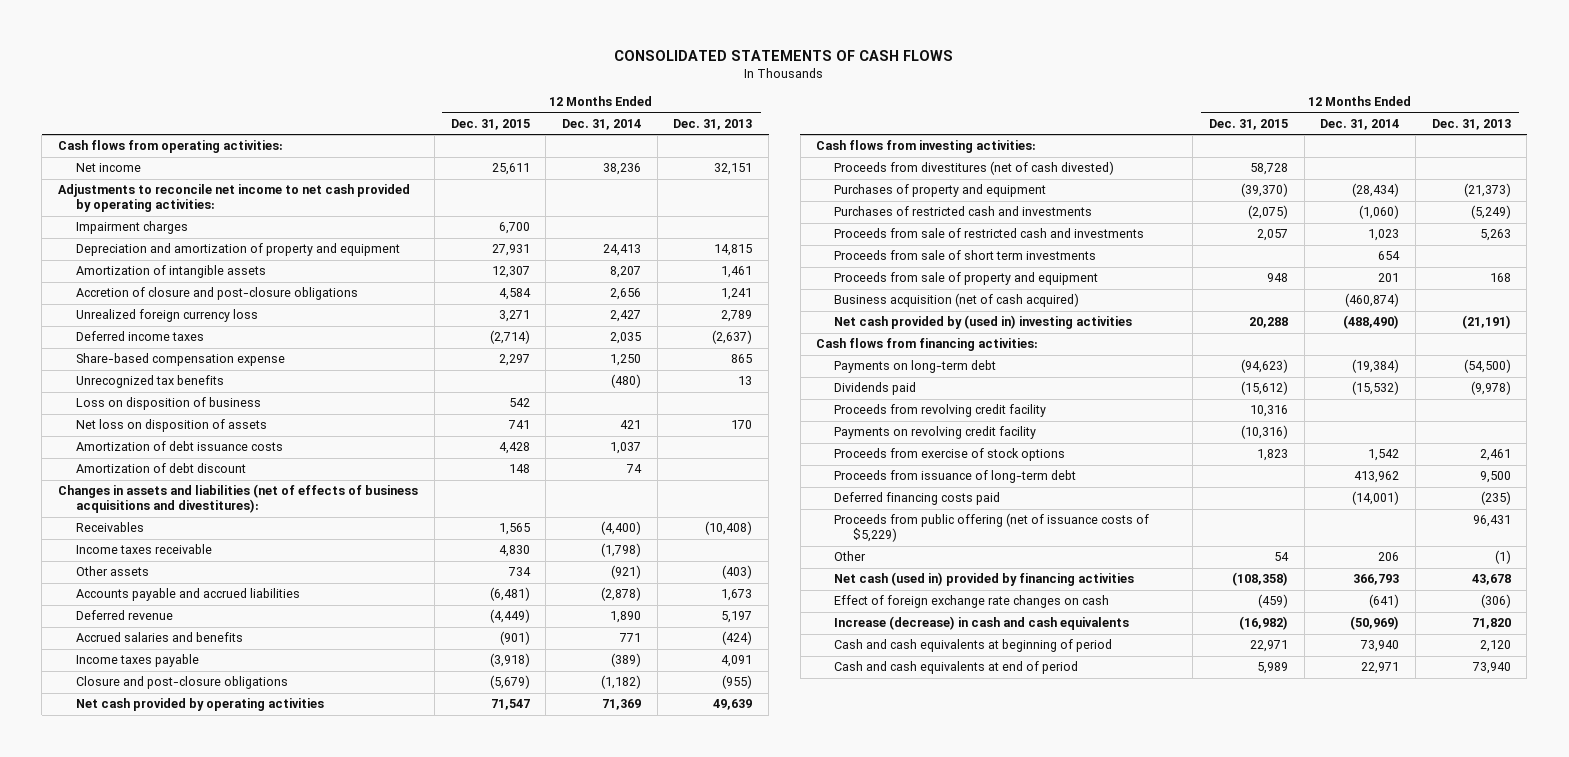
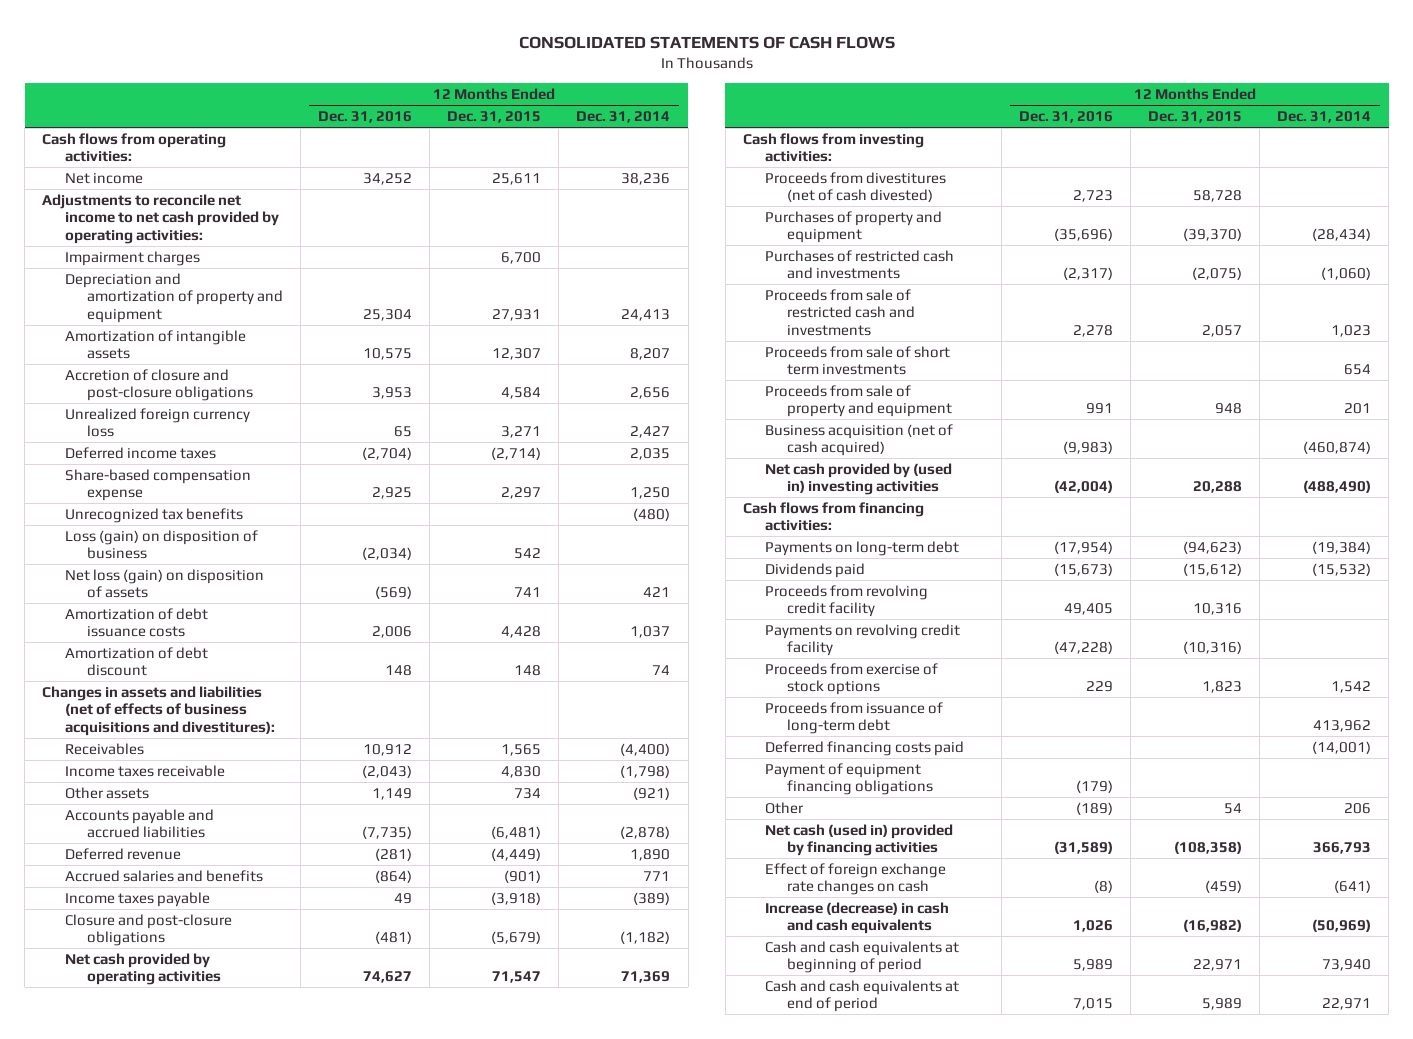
[673,118,753,130] Dec. 31, 2013 -> none
none -> [317,110,412,123] Dec. 31, 2016
[76,397,262,411] Loss on disposition of business -> [64,529,258,560] Loss (gain) on disposition of business
[76,419,268,433] Net loss on disposition of assets -> [64,568,264,599] Net loss (gain) on disposition of assets
[834,513,1150,543] Proceeds from public offering (net of issuance costs of $5,229) -> none
none -> [765,762,934,796] Payment of equipment financing obligations

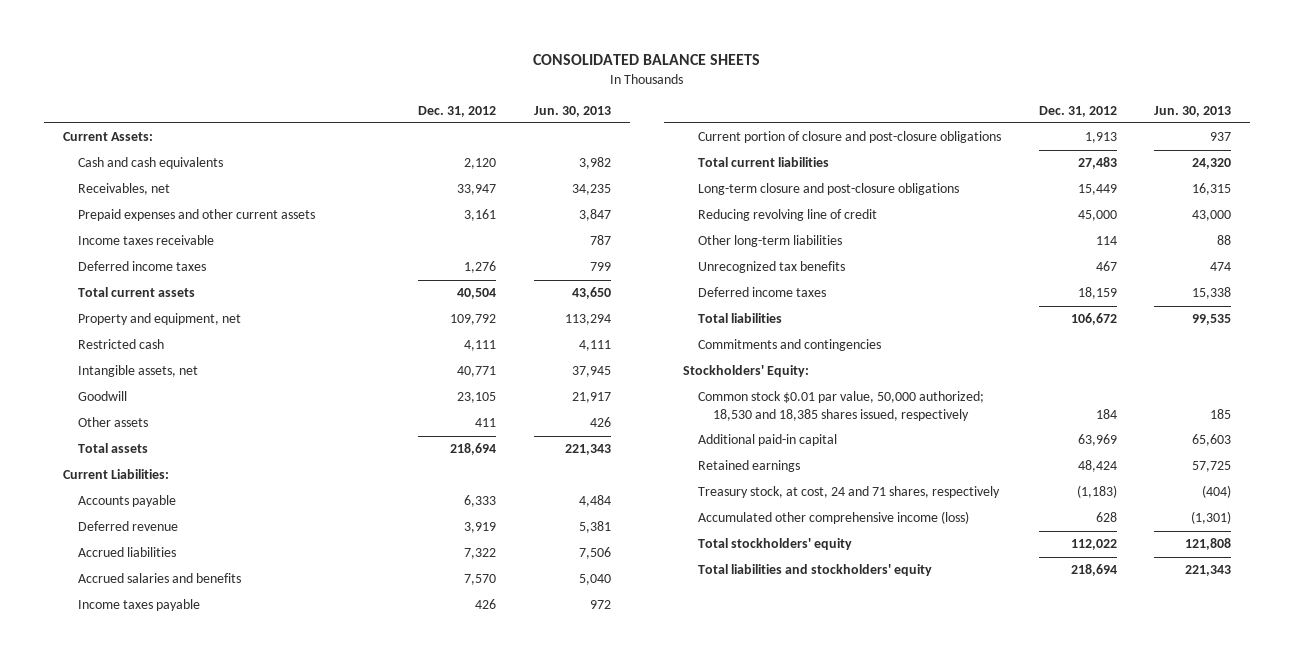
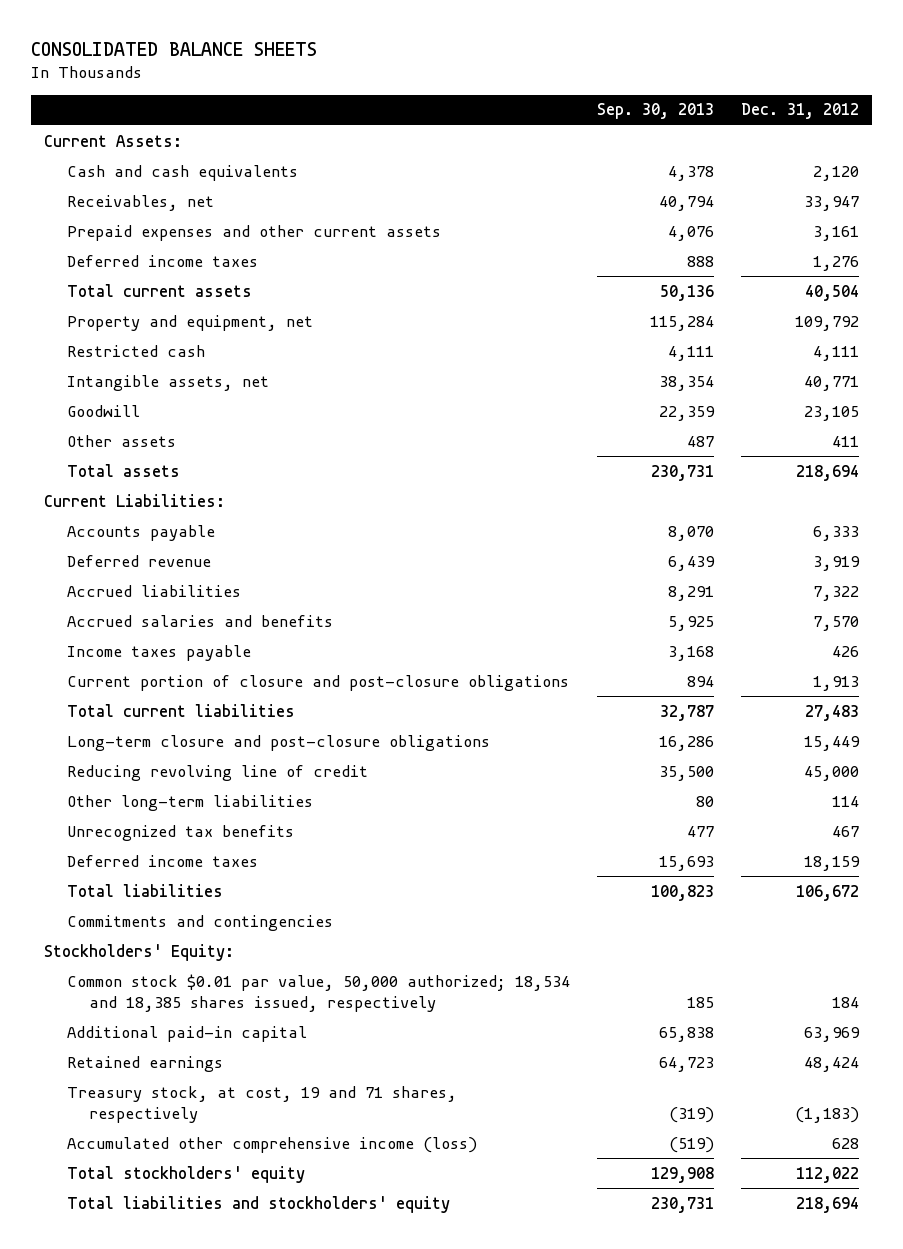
[534,105,612,117] Jun. 30, 2013 -> none
none -> [596,103,714,120] Sep. 30, 2013
[77,235,214,246] Income taxes receivable -> none
[697,391,984,421] Common stock $0.01 par value, 50,000 authorized; 18,530 and 18,385 shares issued, respectively -> [66,973,570,1012] Common stock $0.01 par value, 50,000 authorized; 18,534 and 18,385 shares issued, respectively
[697,486,1000,499] Treasury stock, at cost, 24 and 71 shares, respectively -> [66,1085,457,1123] Treasury stock, at cost, 19 and 71 shares, respectively

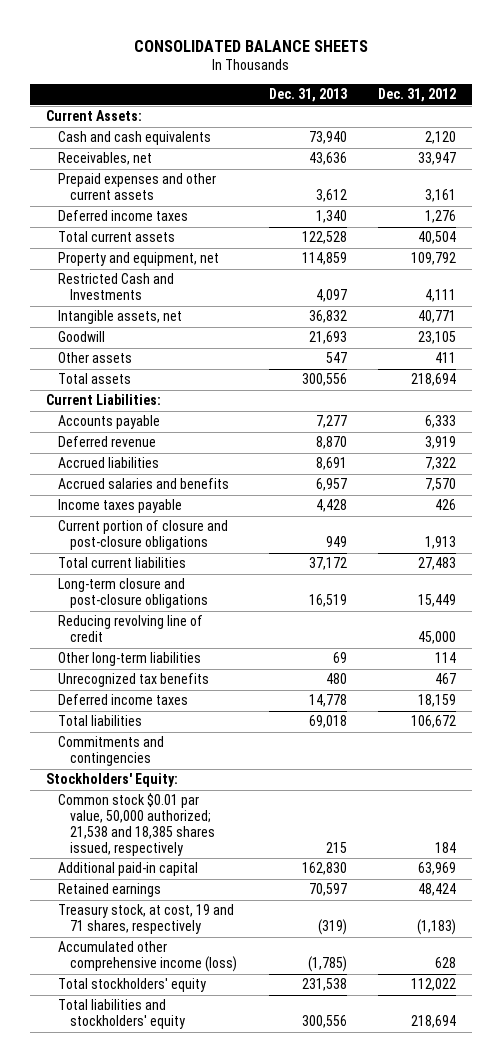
[596,103,714,120] Sep. 30, 2013 -> none
none -> [268,88,347,103] Dec. 31, 2013
[66,344,205,357] Restricted cash -> [58,273,175,301] Restricted Cash and Investments
[66,973,570,1012] Common stock $0.01 par value, 50,000 authorized; 18,534 and 18,385 shares issued, respectively -> [58,793,215,856] Common stock $0.01 par value, 50,000 authorized; 21,538 and 18,385 shares issued, respectively

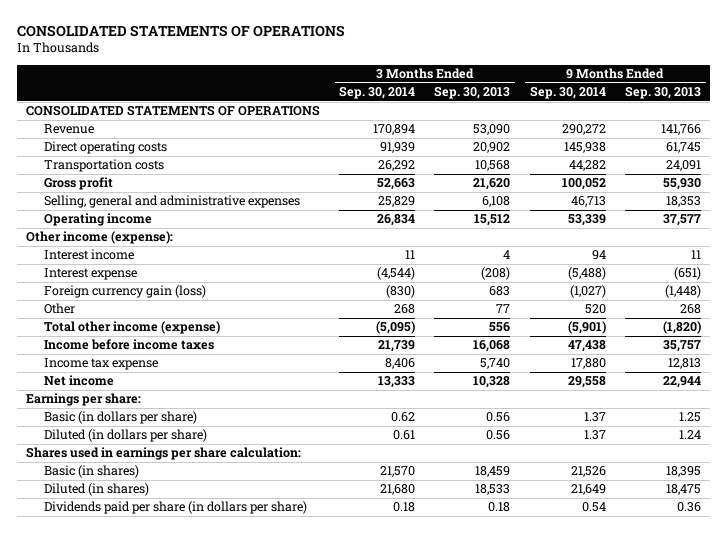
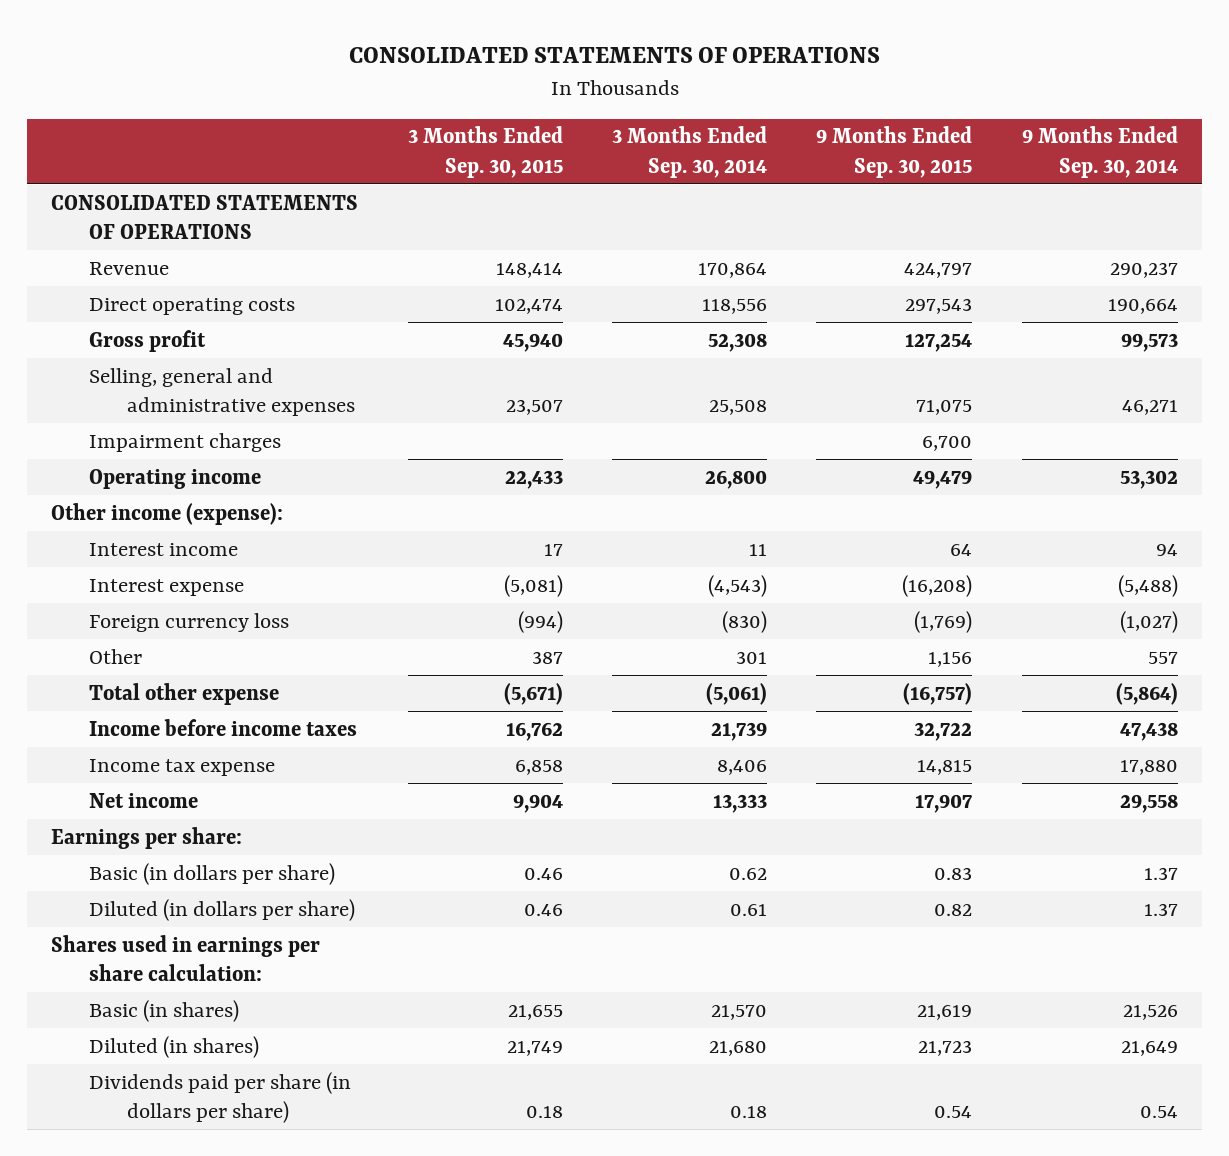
[434,85,511,99] Sep. 30, 2013 -> none
[624,85,701,99] Sep. 30, 2013 -> none
none -> [407,126,563,178] 3 Months Ended Sep. 30, 2015
none -> [816,126,973,178] 9 Months Ended Sep. 30, 2015
[44,159,165,173] Transportation costs -> none
[373,124,416,136] 170,894 -> [698,262,768,278] 170,864
[561,124,606,136] 290,272 -> [1109,261,1178,278] 290,237
[380,142,416,154] 91,939 -> [702,298,768,314] 118,556
[563,142,606,154] 145,938 -> [1107,298,1178,314] 190,664
[377,178,416,191] 52,663 -> [708,332,768,352] 52,308
[561,178,606,191] 100,052 -> [1120,332,1178,352] 99,573
[378,196,416,208] 25,829 -> [709,399,768,415] 25,508
[570,196,606,208] 46,713 -> [1121,399,1178,415] 46,271
none -> [89,432,282,452] Impairment charges
[377,214,416,227] 26,834 -> [705,469,768,489] 26,800
[567,214,606,227] 53,339 -> [1119,469,1178,489] 53,302
[377,267,416,281] (4,544) -> [708,574,768,597] (4,543)
[44,285,207,299] Foreign currency gain (loss) -> [89,612,290,632] Foreign currency loss
[394,304,416,315] 268 -> [736,650,768,664] 301
[584,304,606,315] 520 -> [1147,651,1178,664] 557
[44,321,221,335] Total other income (expense) -> [89,682,280,705] Total other expense
[376,321,416,335] (5,095) -> [706,682,768,705] (5,061)
[567,321,606,335] (5,901) -> [1115,682,1178,705] (5,864)

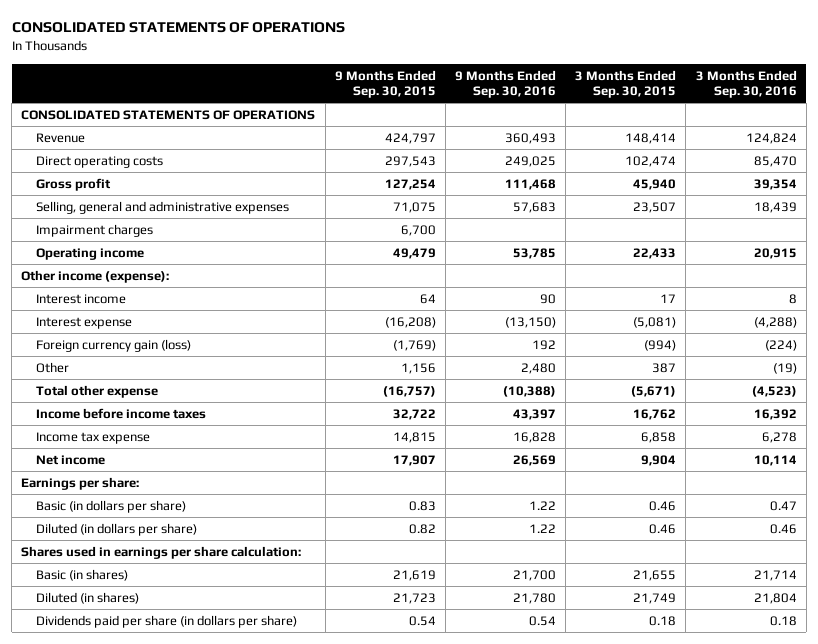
[612,126,768,178] 3 Months Ended Sep. 30, 2014 -> none
[1021,126,1178,178] 9 Months Ended Sep. 30, 2014 -> none
none -> [455,69,557,98] 9 Months Ended Sep. 30, 2016
none -> [695,69,797,98] 3 Months Ended Sep. 30, 2016
[89,612,290,632] Foreign currency loss -> [36,338,192,352] Foreign currency gain (loss)

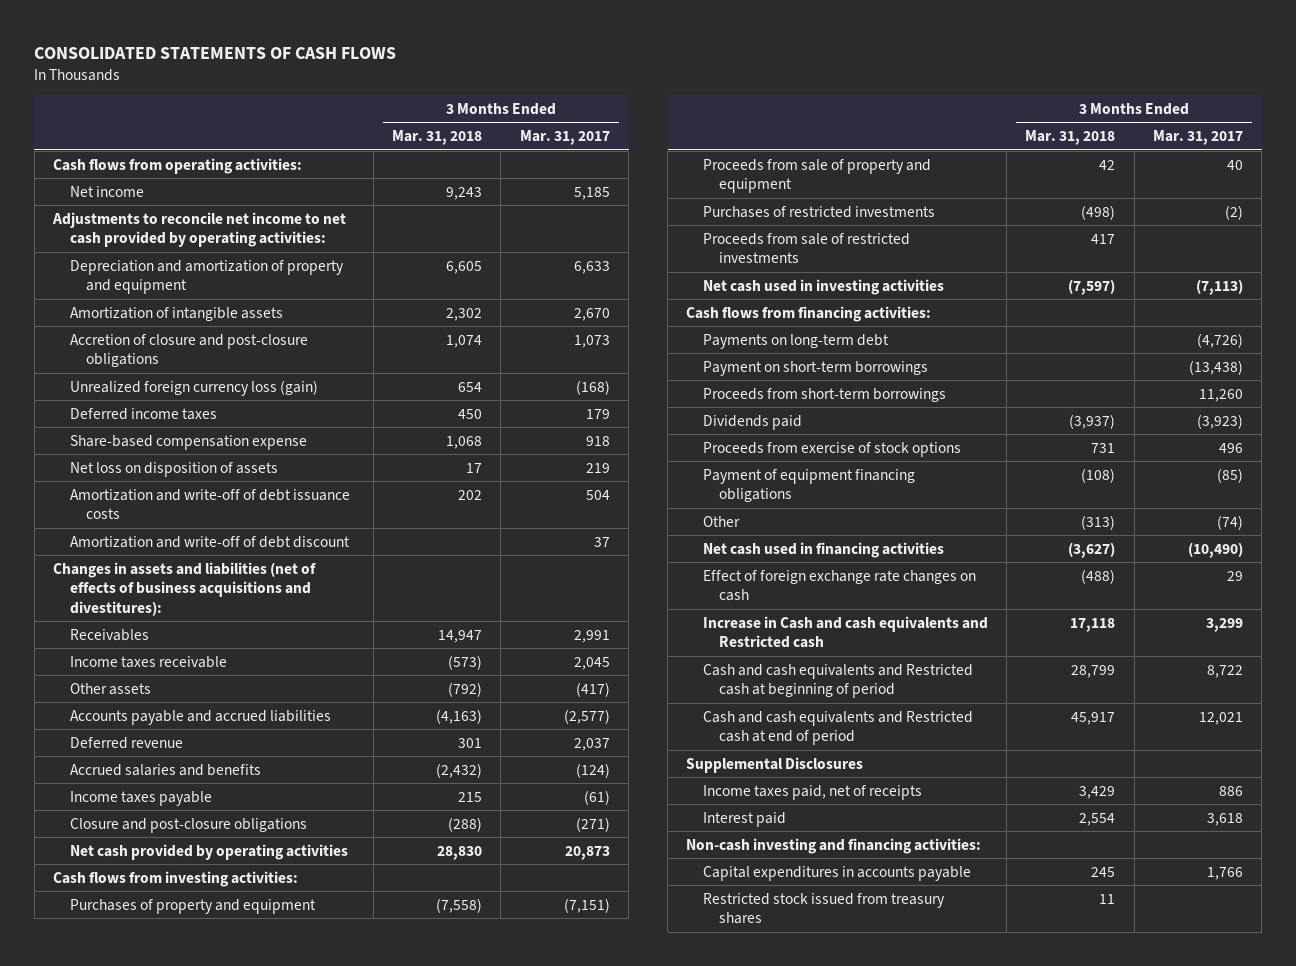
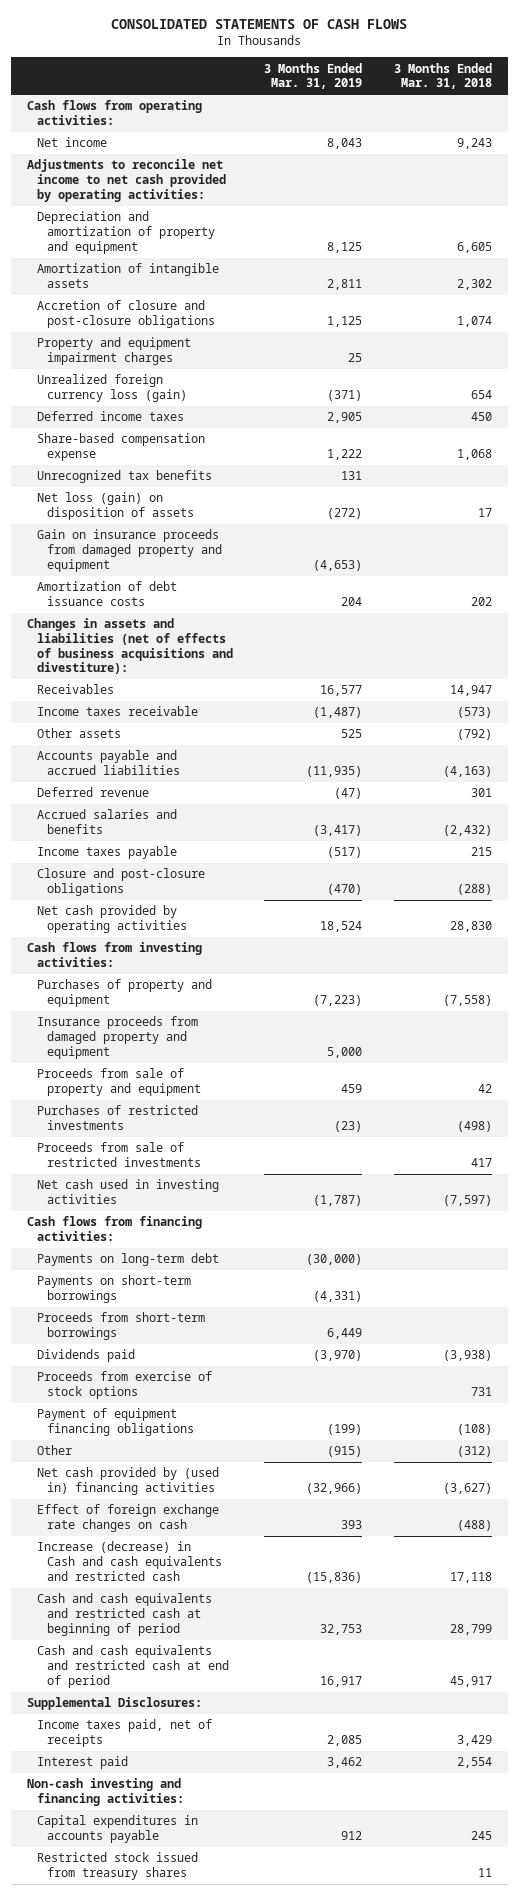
[519,130,610,146] Mar. 31, 2017 -> none
none -> [264,62,363,90] 3 Months Ended Mar. 31, 2019
none -> [36,337,191,366] Property and equipment impairment charges
[69,535,350,548] Amortization and write-off of debt discount -> none
none -> [36,470,212,484] Unrecognized tax benefits
[69,461,278,477] Net loss on disposition of assets -> [36,492,194,521] Net loss (gain) on disposition of assets
none -> [36,529,222,572] Gain on insurance proceeds from damaged property and equipment
[69,488,350,520] Amortization and write-off of debt issuance costs -> [36,581,177,607] Amortization of debt issuance costs
[53,561,317,616] Changes in assets and liabilities (net of effects of business acquisitions and divestitures): -> [26,618,233,675] Changes in assets and liabilities (net of effects of business acquisitions and divestiture):
none -> [36,1016,198,1059] Insurance proceeds from damaged property and equipment
[702,360,928,376] Payment on short-term borrowings -> [36,1275,191,1304] Payments on short-term borrowings
[1069,413,1116,429] (3,937) -> [443,1350,493,1362] (3,938)
[1081,514,1116,530] (313) -> [457,1446,493,1458] (312)
[702,541,944,558] Net cash used in financing activities -> [36,1467,219,1496] Net cash provided by (used in) financing activities
[702,615,988,649] Increase in Cash and cash equivalents and Restricted cash -> [36,1541,222,1581] Increase (decrease) in Cash and cash equivalents and restricted cash
[702,663,973,699] Cash and cash equivalents and Restricted cash at beginning of period -> [36,1593,212,1636] Cash and cash equivalents and restricted cash at beginning of period
[702,710,973,746] Cash and cash equivalents and Restricted cash at end of period -> [36,1645,229,1688] Cash and cash equivalents and restricted cash at end of period
[686,756,864,773] Supplemental Disclosures -> [26,1697,202,1711] Supplemental Disclosures:

